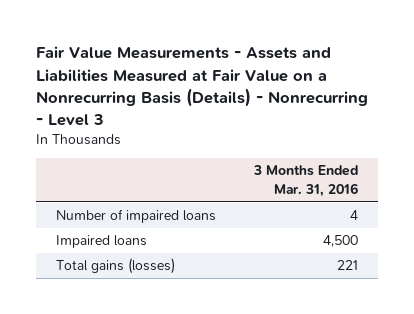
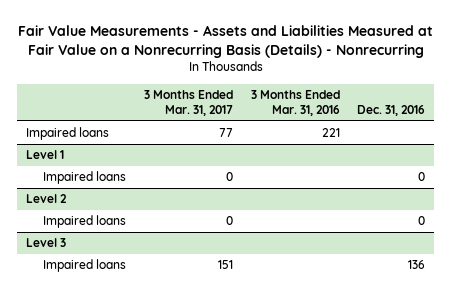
[36,46,369,126] Fair Value Measurements - Assets and Liabilities Measured at Fair Value on a Nonrecurring Basis (Details) - Nonrecurring - Level 3 -> [17,25,433,59] Fair Value Measurements - Assets and Liabilities Measured at Fair Value on a Nonrecurring Basis (Details) - Nonrecurring
none -> [143,89,233,117] 3 Months Ended Mar. 31, 2017
none -> [357,105,426,117] Dec. 31, 2016
[55,209,216,224] Number of impaired loans -> none
[55,258,175,275] Total gains (losses) -> none
[323,235,359,248] 4,500 -> [321,128,340,138] 221
none -> [26,150,65,160] Level 1
none -> [42,171,126,185] Impaired loans
none -> [26,194,68,204] Level 2
none -> [42,215,126,229] Impaired loans
none -> [26,238,67,248] Level 3
none -> [42,259,126,273] Impaired loans

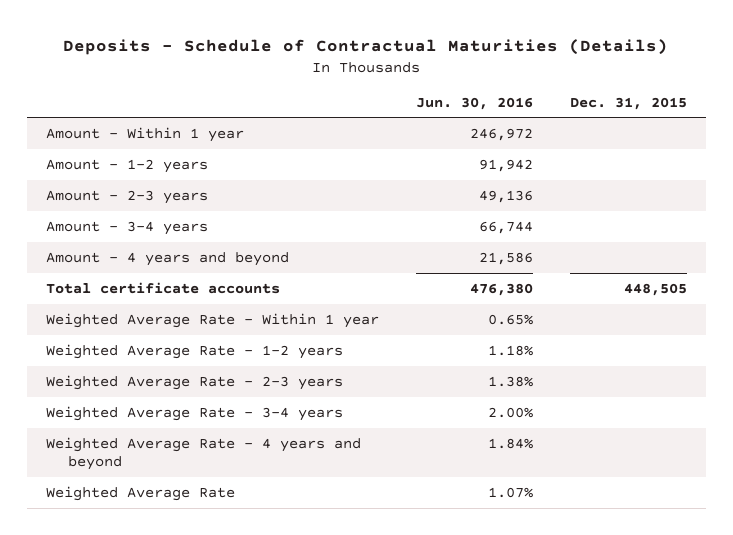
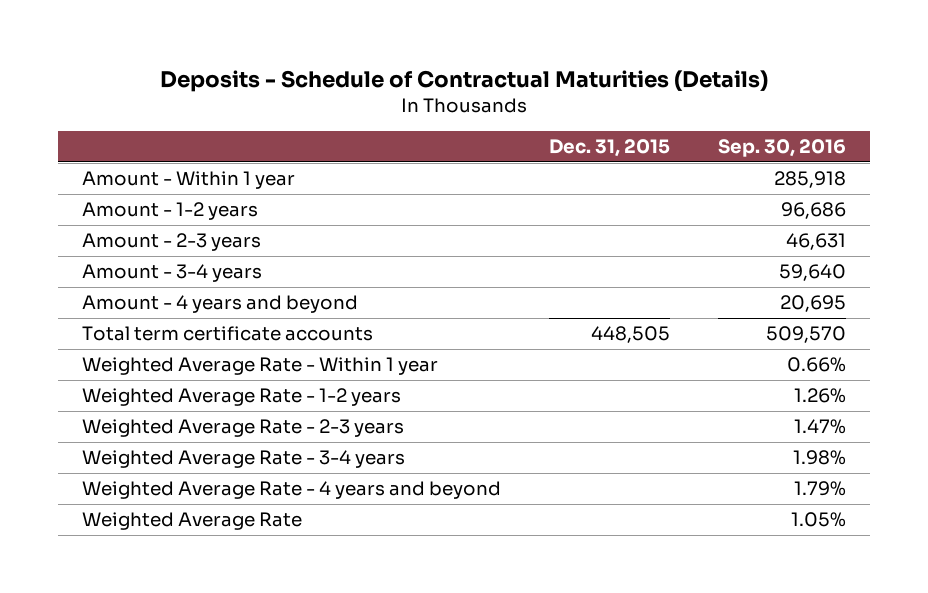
[415,96,533,110] Jun. 30, 2016 -> none
none -> [717,139,846,158] Sep. 30, 2016
[45,281,280,294] Total certificate accounts -> [82,326,374,342] Total term certificate accounts

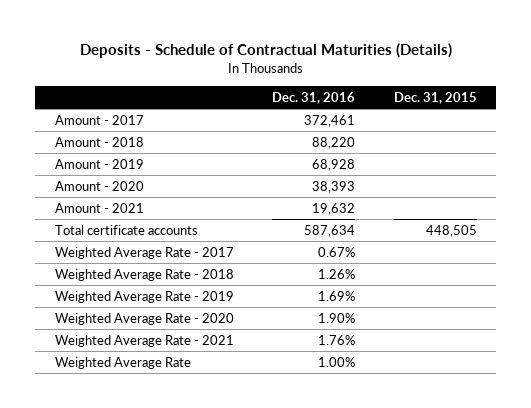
[717,139,846,158] Sep. 30, 2016 -> none
none -> [272,91,356,104] Dec. 31, 2016
[82,171,296,190] Amount - Within 1 year -> [54,114,144,125] Amount - 2017
[82,202,259,221] Amount - 1-2 years -> [54,136,144,147] Amount - 2018
[82,233,262,252] Amount - 2-3 years -> [54,158,144,169] Amount - 2019
[82,264,263,283] Amount - 3-4 years -> [54,180,144,191] Amount - 2020
[82,295,359,314] Amount - 4 years and beyond -> [54,202,144,213] Amount - 2021
[82,326,374,342] Total term certificate accounts -> [54,224,198,235] Total certificate accounts
[82,357,439,376] Weighted Average Rate - Within 1 year -> [54,246,234,259] Weighted Average Rate - 2017
[82,388,402,407] Weighted Average Rate - 1-2 years -> [54,268,234,281] Weighted Average Rate - 2018
[82,419,405,438] Weighted Average Rate - 2-3 years -> [54,290,234,303] Weighted Average Rate - 2019
[82,450,406,469] Weighted Average Rate - 3-4 years -> [54,312,234,325] Weighted Average Rate - 2020
[82,481,502,500] Weighted Average Rate - 4 years and beyond -> [54,334,234,347] Weighted Average Rate - 2021

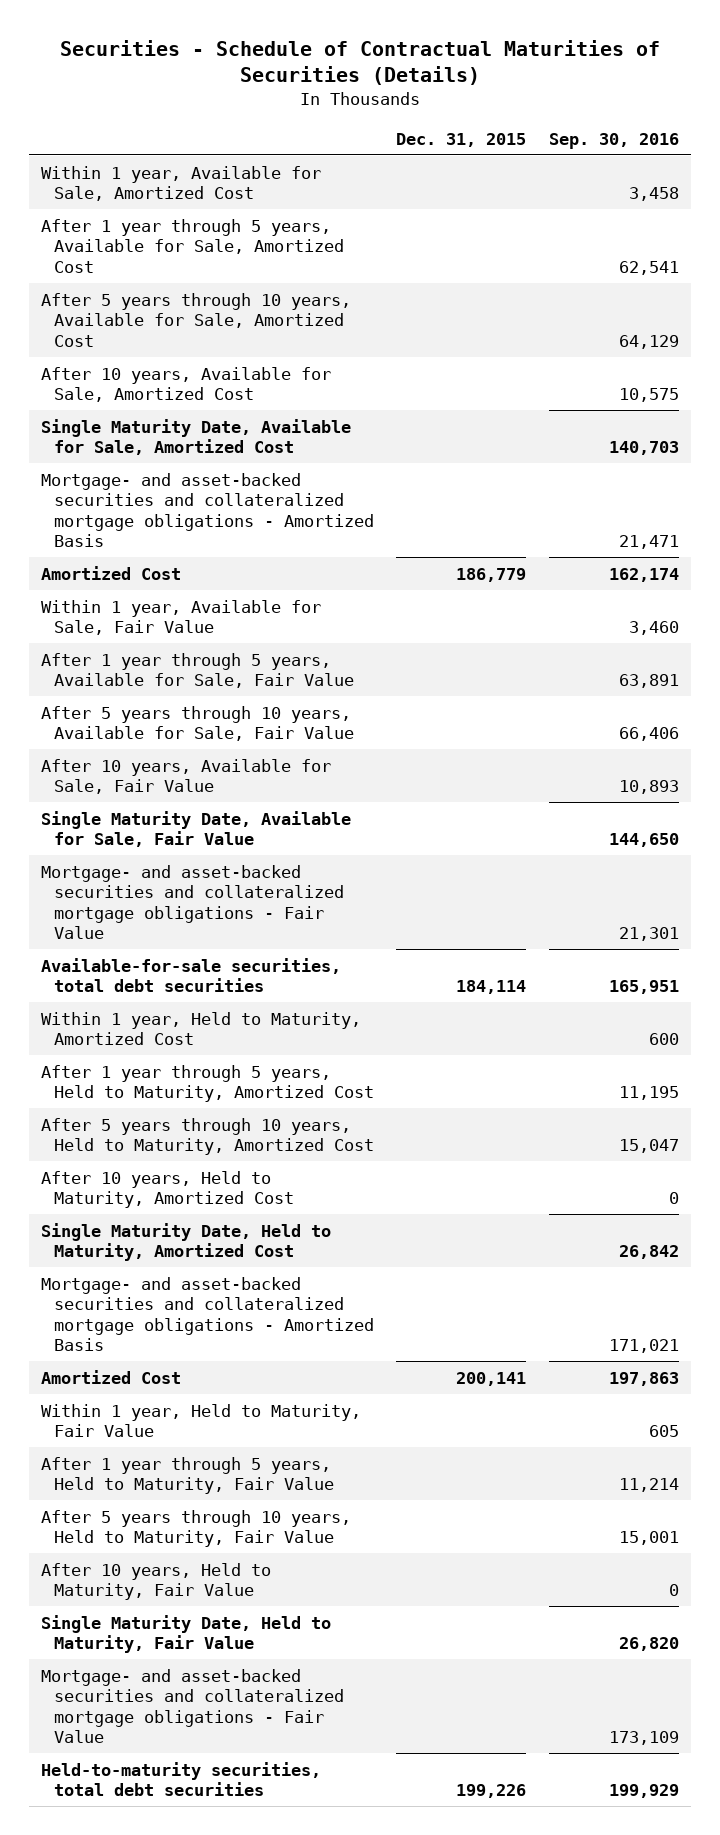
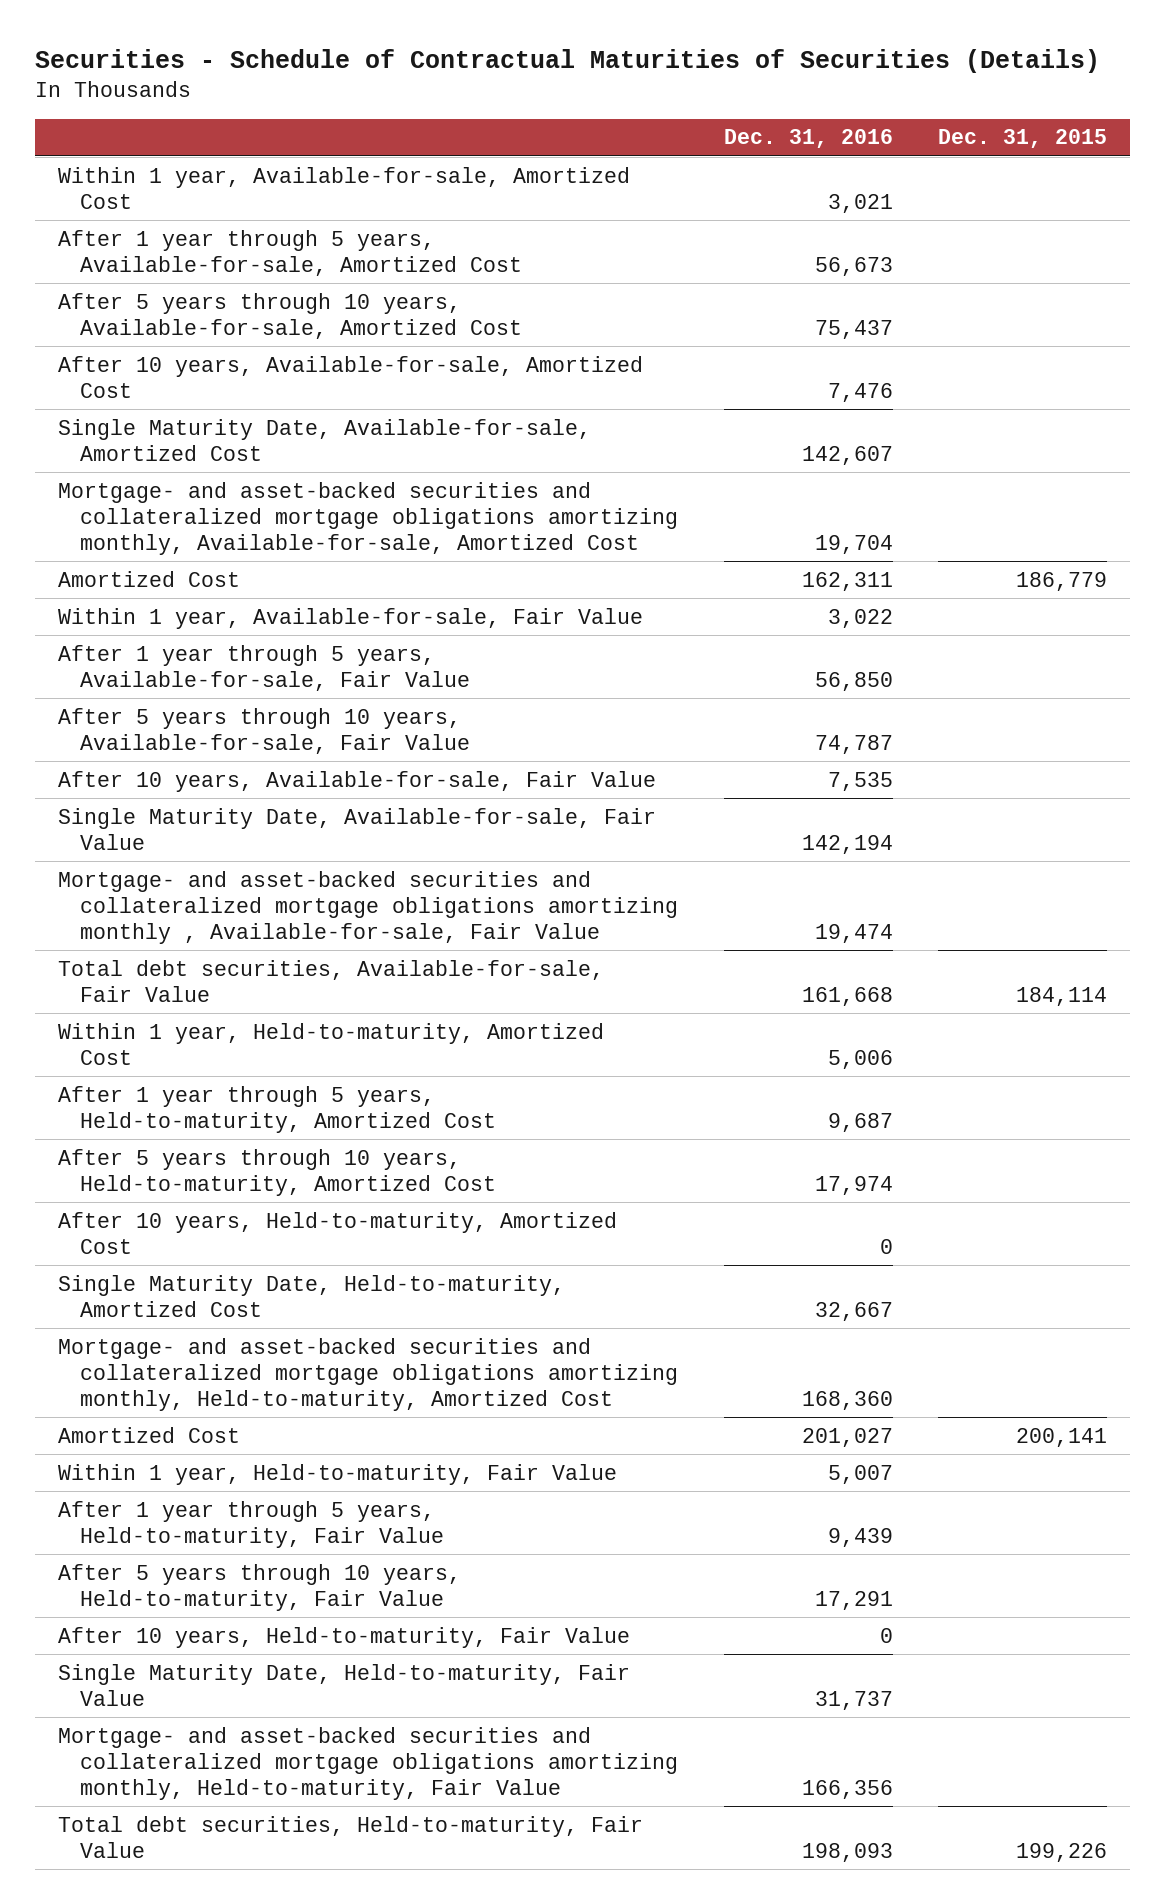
[549,132,680,149] Sep. 30, 2016 -> none
none -> [723,129,893,149] Dec. 31, 2016
[40,165,321,202] Within 1 year, Available for Sale, Amortized Cost -> [57,166,630,209] Within 1 year, Available-for-sale, Amortized Cost
[40,218,344,273] After 1 year through 5 years, Available for Sale, Amortized Cost -> [57,229,522,276] After 1 year through 5 years, Available-for-sale, Amortized Cost
[40,292,351,347] After 5 years through 10 years, Available for Sale, Amortized Cost -> [57,292,522,339] After 5 years through 10 years, Available-for-sale, Amortized Cost
[40,366,331,403] After 10 years, Available for Sale, Amortized Cost -> [57,355,643,398] After 10 years, Available-for-sale, Amortized Cost
[40,418,351,456] Single Maturity Date, Available for Sale, Amortized Cost -> [57,418,591,461] Single Maturity Date, Available-for-sale, Amortized Cost
[40,472,374,548] Mortgage- and asset-backed securities and collateralized mortgage obligations - Amortized Basis -> [57,481,678,555] Mortgage- and asset-backed securities and collateralized mortgage obligations amortizing monthly, Available-for-sale, Amortized Cost
[40,599,321,636] Within 1 year, Available for Sale, Fair Value -> [57,607,643,629] Within 1 year, Available-for-sale, Fair Value
[40,652,354,689] After 1 year through 5 years, Available for Sale, Fair Value -> [57,644,470,691] After 1 year through 5 years, Available-for-sale, Fair Value
[40,705,354,742] After 5 years through 10 years, Available for Sale, Fair Value -> [57,707,470,754] After 5 years through 10 years, Available-for-sale, Fair Value
[40,758,331,795] After 10 years, Available for Sale, Fair Value -> [57,770,656,792] After 10 years, Available-for-sale, Fair Value
[40,810,351,848] Single Maturity Date, Available for Sale, Fair Value -> [57,807,656,850] Single Maturity Date, Available-for-sale, Fair Value
[40,864,344,940] Mortgage- and asset-backed securities and collateralized mortgage obligations - Fair Value -> [57,870,678,944] Mortgage- and asset-backed securities and collateralized mortgage obligations amortizing monthly , Available-for-sale, Fair Value
[40,957,341,993] Available-for-sale securities, total debt securities -> [57,959,604,1002] Total debt securities, Available-for-sale, Fair Value
[40,1011,361,1046] Within 1 year, Held to Maturity, Amortized Cost -> [57,1022,604,1065] Within 1 year, Held-to-maturity, Amortized Cost
[40,1064,374,1103] After 1 year through 5 years, Held to Maturity, Amortized Cost -> [57,1085,496,1133] After 1 year through 5 years, Held-to-maturity, Amortized Cost
[40,1117,374,1156] After 5 years through 10 years, Held to Maturity, Amortized Cost -> [57,1148,496,1196] After 5 years through 10 years, Held-to-maturity, Amortized Cost
[40,1170,294,1209] After 10 years, Held to Maturity, Amortized Cost -> [57,1211,617,1254] After 10 years, Held-to-maturity, Amortized Cost
[40,1222,331,1262] Single Maturity Date, Held to Maturity, Amortized Cost -> [57,1274,565,1317] Single Maturity Date, Held-to-maturity, Amortized Cost
[40,1276,374,1352] Mortgage- and asset-backed securities and collateralized mortgage obligations - Amortized Basis -> [57,1337,678,1411] Mortgage- and asset-backed securities and collateralized mortgage obligations amortizing monthly, Held-to-maturity, Amortized Cost
[40,1403,361,1438] Within 1 year, Held to Maturity, Fair Value -> [57,1463,617,1485] Within 1 year, Held-to-maturity, Fair Value
[40,1456,334,1495] After 1 year through 5 years, Held to Maturity, Fair Value -> [57,1500,444,1548] After 1 year through 5 years, Held-to-maturity, Fair Value
[40,1509,351,1548] After 5 years through 10 years, Held to Maturity, Fair Value -> [57,1563,461,1611] After 5 years through 10 years, Held-to-maturity, Fair Value
[40,1562,271,1601] After 10 years, Held to Maturity, Fair Value -> [57,1626,630,1648] After 10 years, Held-to-maturity, Fair Value
[40,1614,331,1654] Single Maturity Date, Held to Maturity, Fair Value -> [57,1663,630,1706] Single Maturity Date, Held-to-maturity, Fair Value
[40,1668,344,1744] Mortgage- and asset-backed securities and collateralized mortgage obligations - Fair Value -> [57,1726,678,1800] Mortgage- and asset-backed securities and collateralized mortgage obligations amortizing monthly, Held-to-maturity, Fair Value
[40,1761,321,1797] Held-to-maturity securities, total debt securities -> [57,1815,643,1858] Total debt securities, Held-to-maturity, Fair Value

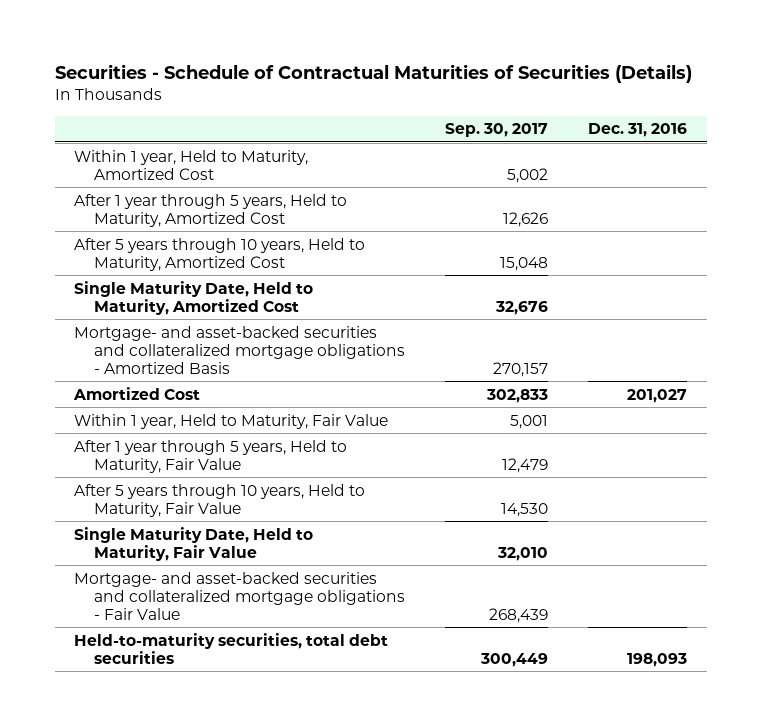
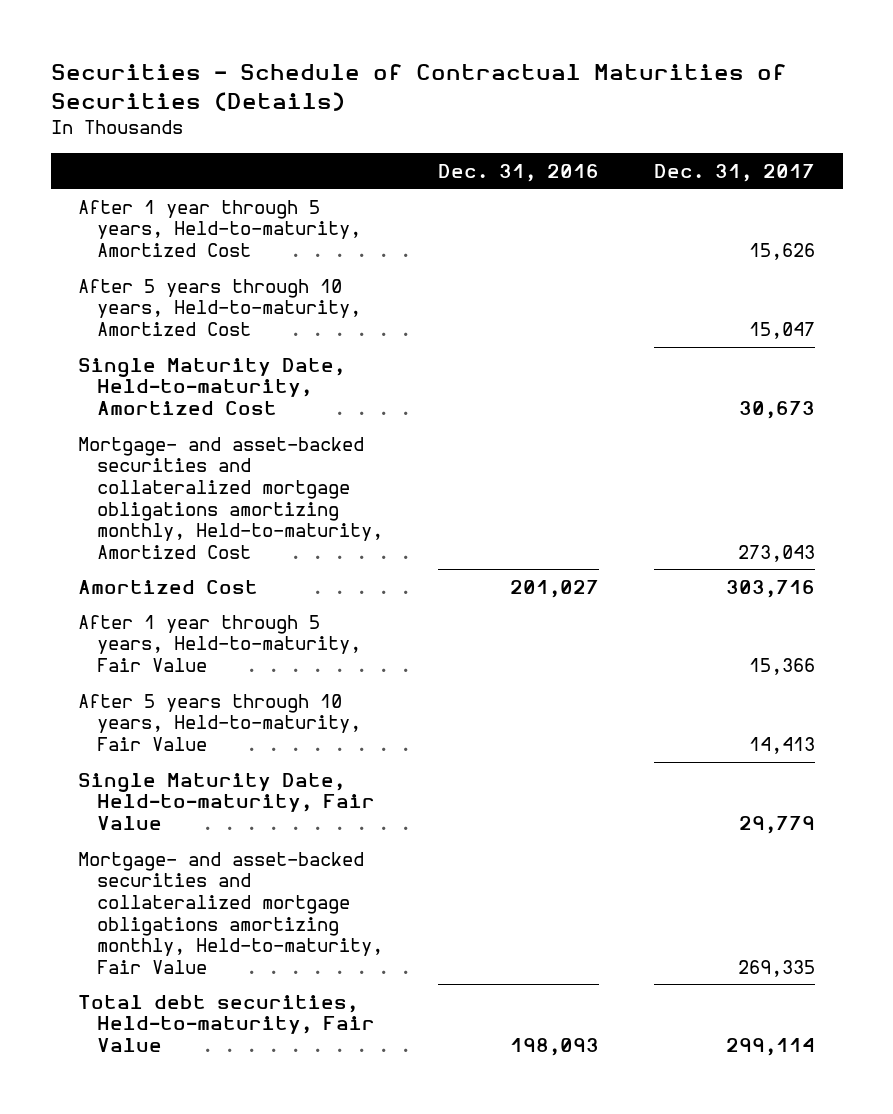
[444,123,548,138] Sep. 30, 2017 -> none
none -> [654,163,816,182] Dec. 31, 2017
[74,149,309,180] Within 1 year, Held to Maturity, Amortized Cost -> none
[74,193,348,227] After 1 year through 5 years, Held to Maturity, Amortized Cost -> [77,199,362,257] After 1 year through 5 years, Held-to-maturity, Amortized Cost
[74,237,366,271] After 5 years through 10 years, Held to Maturity, Amortized Cost -> [77,278,362,336] After 5 years through 10 years, Held-to-maturity, Amortized Cost
[74,280,314,315] Single Maturity Date, Held to Maturity, Amortized Cost -> [77,357,345,415] Single Maturity Date, Held-to-maturity, Amortized Cost
[74,325,406,374] Mortgage- and asset-backed securities and collateralized mortgage obligations - Amortized Basis -> [77,436,384,559] Mortgage- and asset-backed securities and collateralized mortgage obligations amortizing monthly, Held-to-maturity, Amortized Cost
[74,413,389,429] Within 1 year, Held to Maturity, Fair Value -> none
[74,439,348,473] After 1 year through 5 years, Held to Maturity, Fair Value -> [77,614,362,672] After 1 year through 5 years, Held-to-maturity, Fair Value
[74,483,366,517] After 5 years through 10 years, Held to Maturity, Fair Value -> [77,693,362,751] After 5 years through 10 years, Held-to-maturity, Fair Value
[74,526,314,561] Single Maturity Date, Held to Maturity, Fair Value -> [77,772,376,830] Single Maturity Date, Held-to-maturity, Fair Value
[74,571,406,620] Mortgage- and asset-backed securities and collateralized mortgage obligations - Fair Value -> [77,851,384,974] Mortgage- and asset-backed securities and collateralized mortgage obligations amortizing monthly, Held-to-maturity, Fair Value
[74,632,389,664] Held-to-maturity securities, total debt securities -> [77,994,376,1052] Total debt securities, Held-to-maturity, Fair Value

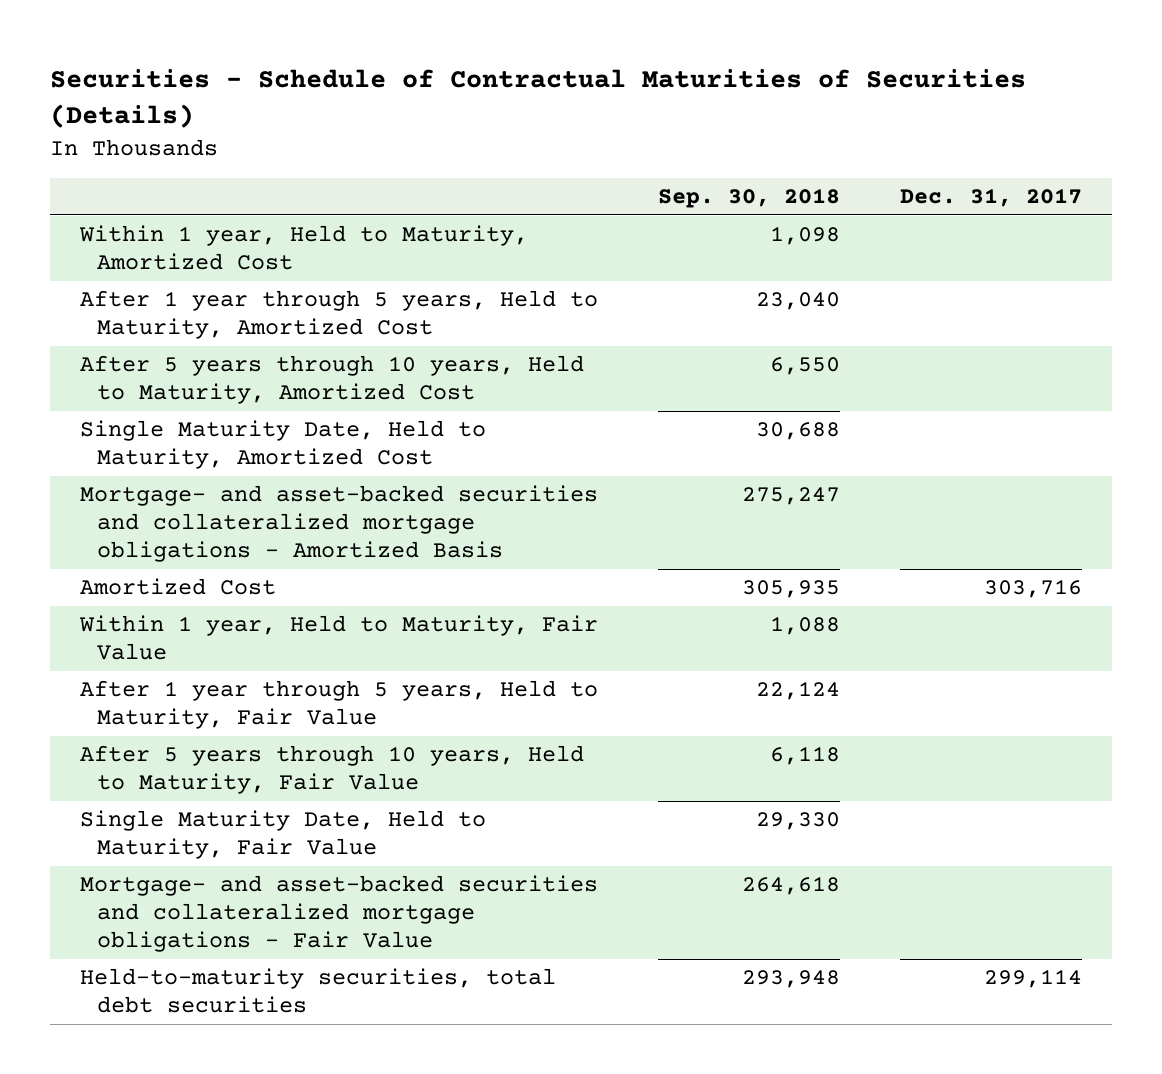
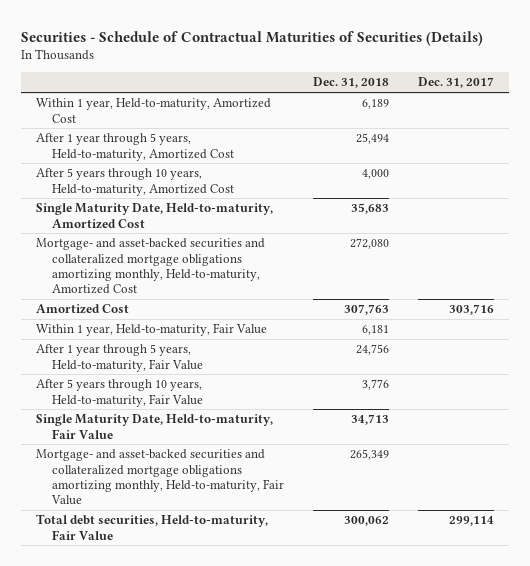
[658,188,841,209] Sep. 30, 2018 -> none
none -> [312,77,389,89] Dec. 31, 2018
[79,225,529,271] Within 1 year, Held to Maturity, Amortized Cost -> [36,98,272,123] Within 1 year, Held-to-maturity, Amortized Cost
[80,290,599,340] After 1 year through 5 years, Held to Maturity, Amortized Cost -> [36,133,234,161] After 1 year through 5 years, Held-to-maturity, Amortized Cost
[80,355,585,405] After 5 years through 10 years, Held to Maturity, Amortized Cost -> [36,168,234,196] After 5 years through 10 years, Held-to-maturity, Amortized Cost
[80,420,487,470] Single Maturity Date, Held to Maturity, Amortized Cost -> [36,203,274,229] Single Maturity Date, Held-to-maturity, Amortized Cost
[80,485,599,563] Mortgage- and asset-backed securities and collateralized mortgage obligations - Amortized Basis -> [36,238,266,295] Mortgage- and asset-backed securities and collateralized mortgage obligations amortizing monthly, Held-to-maturity, Amortized Cost
[79,615,599,661] Within 1 year, Held to Maturity, Fair Value -> [36,323,268,337] Within 1 year, Held-to-maturity, Fair Value
[80,680,599,730] After 1 year through 5 years, Held to Maturity, Fair Value -> [36,344,203,372] After 1 year through 5 years, Held-to-maturity, Fair Value
[80,745,585,795] After 5 years through 10 years, Held to Maturity, Fair Value -> [36,379,203,407] After 5 years through 10 years, Held-to-maturity, Fair Value
[80,810,487,860] Single Maturity Date, Held to Maturity, Fair Value -> [36,414,274,439] Single Maturity Date, Held-to-maturity, Fair Value
[80,875,599,953] Mortgage- and asset-backed securities and collateralized mortgage obligations - Fair Value -> [36,449,284,506] Mortgage- and asset-backed securities and collateralized mortgage obligations amortizing monthly, Held-to-maturity, Fair Value
[80,968,557,1014] Held-to-maturity securities, total debt securities -> [36,514,269,540] Total debt securities, Held-to-maturity, Fair Value

